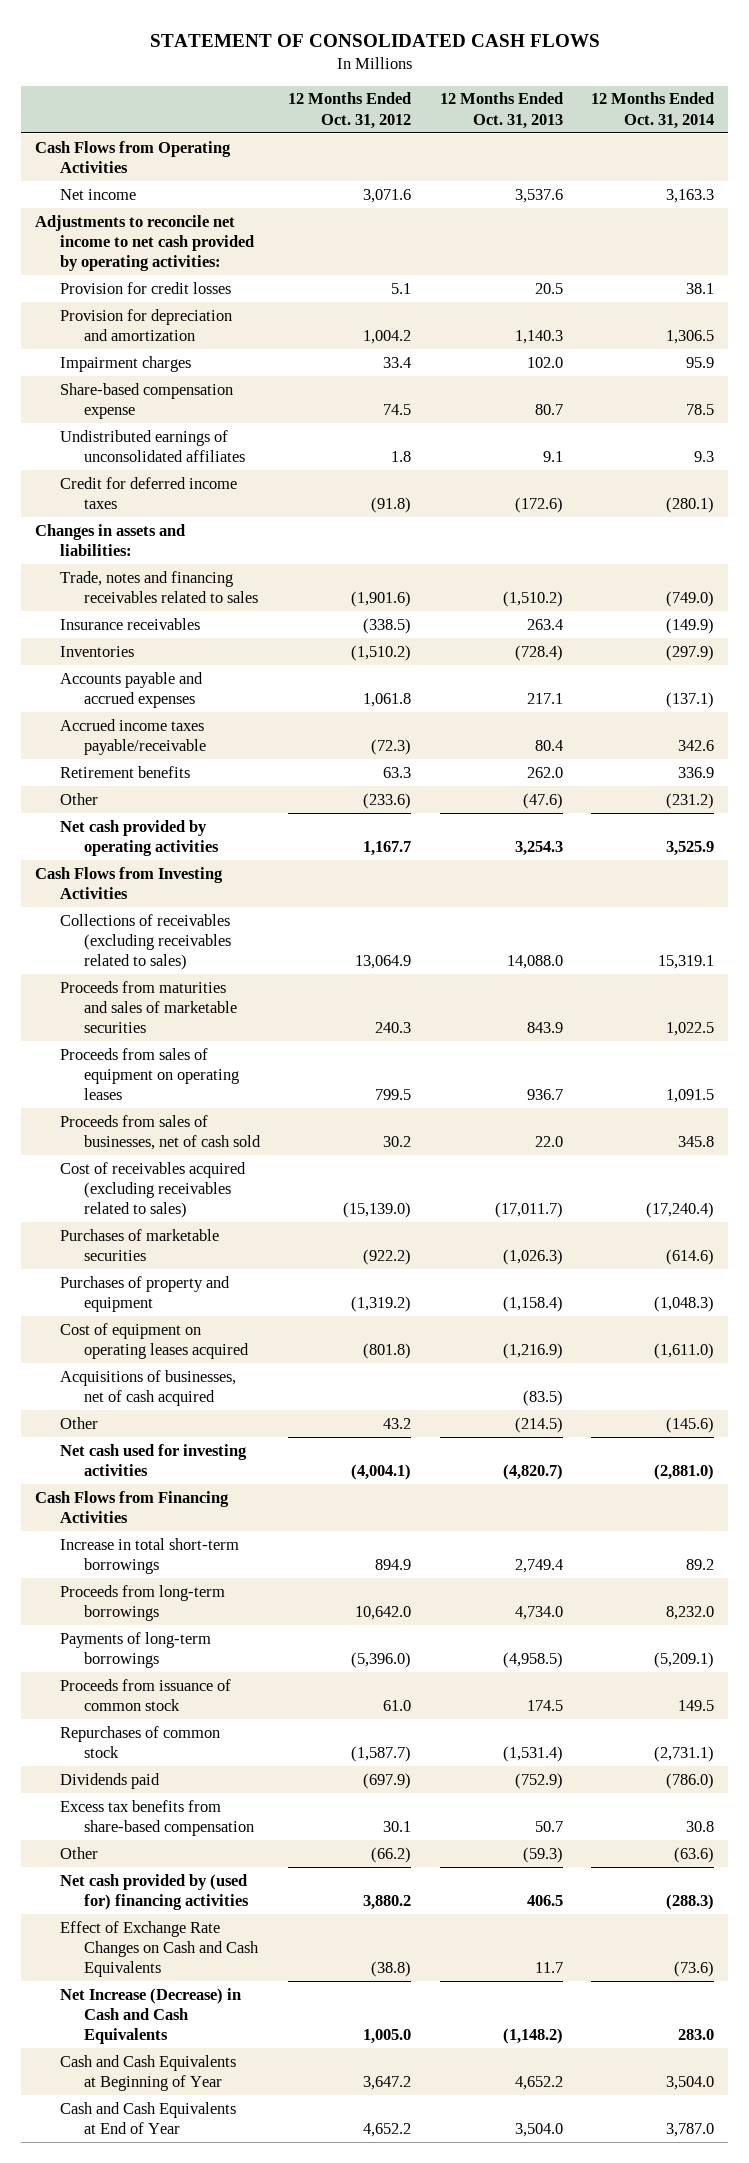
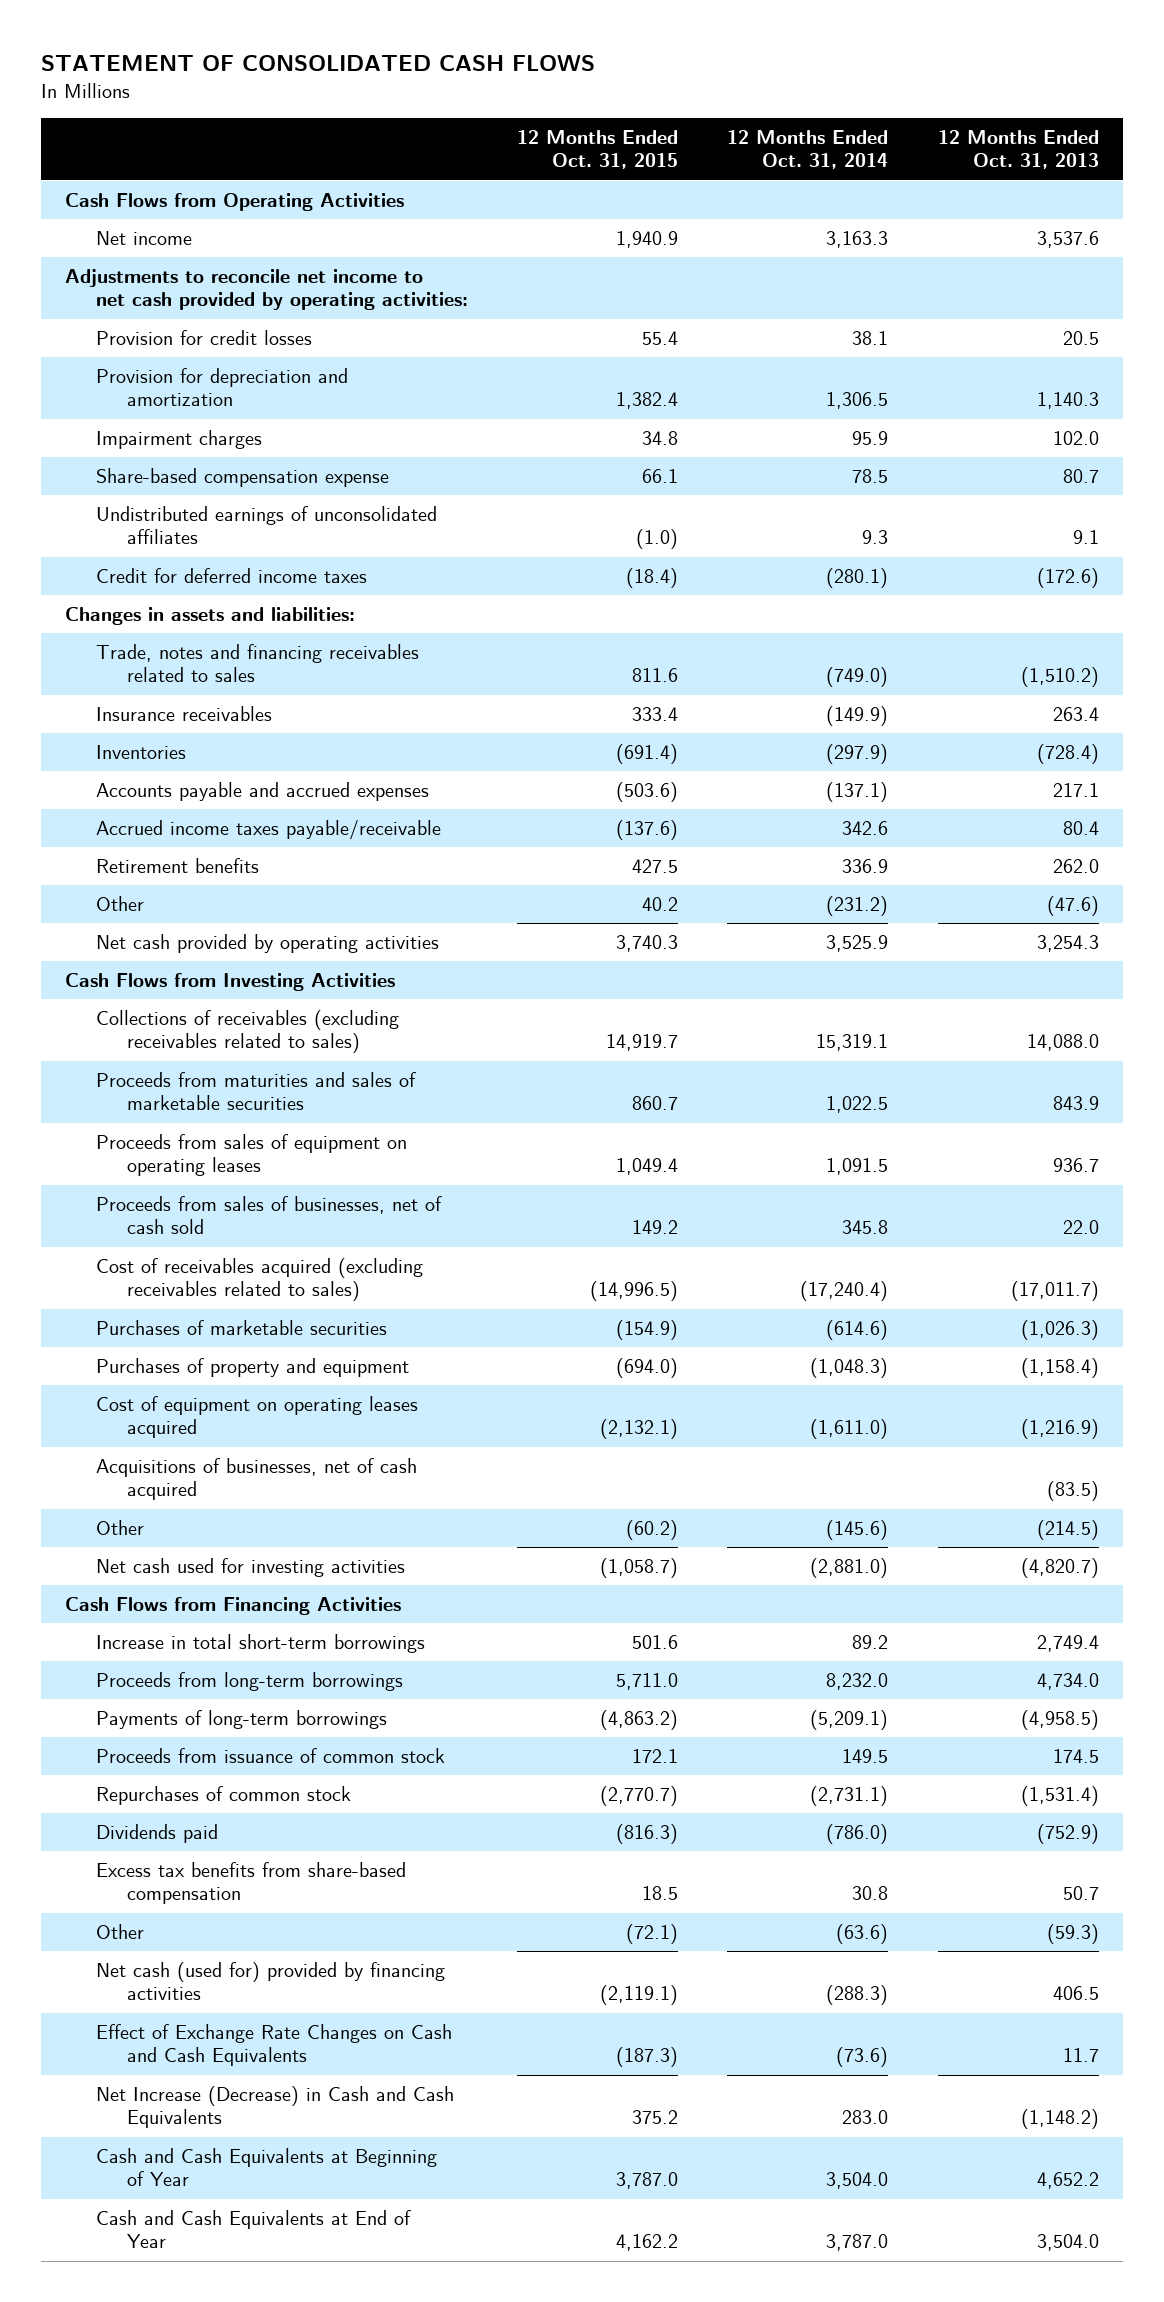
[288,92,412,129] 12 Months Ended Oct. 31, 2012 -> none
none -> [517,130,679,170] 12 Months Ended Oct. 31, 2015
[59,1873,250,1911] Net cash provided by (used for) financing activities -> [96,1962,446,2001] Net cash (used for) provided by financing activities

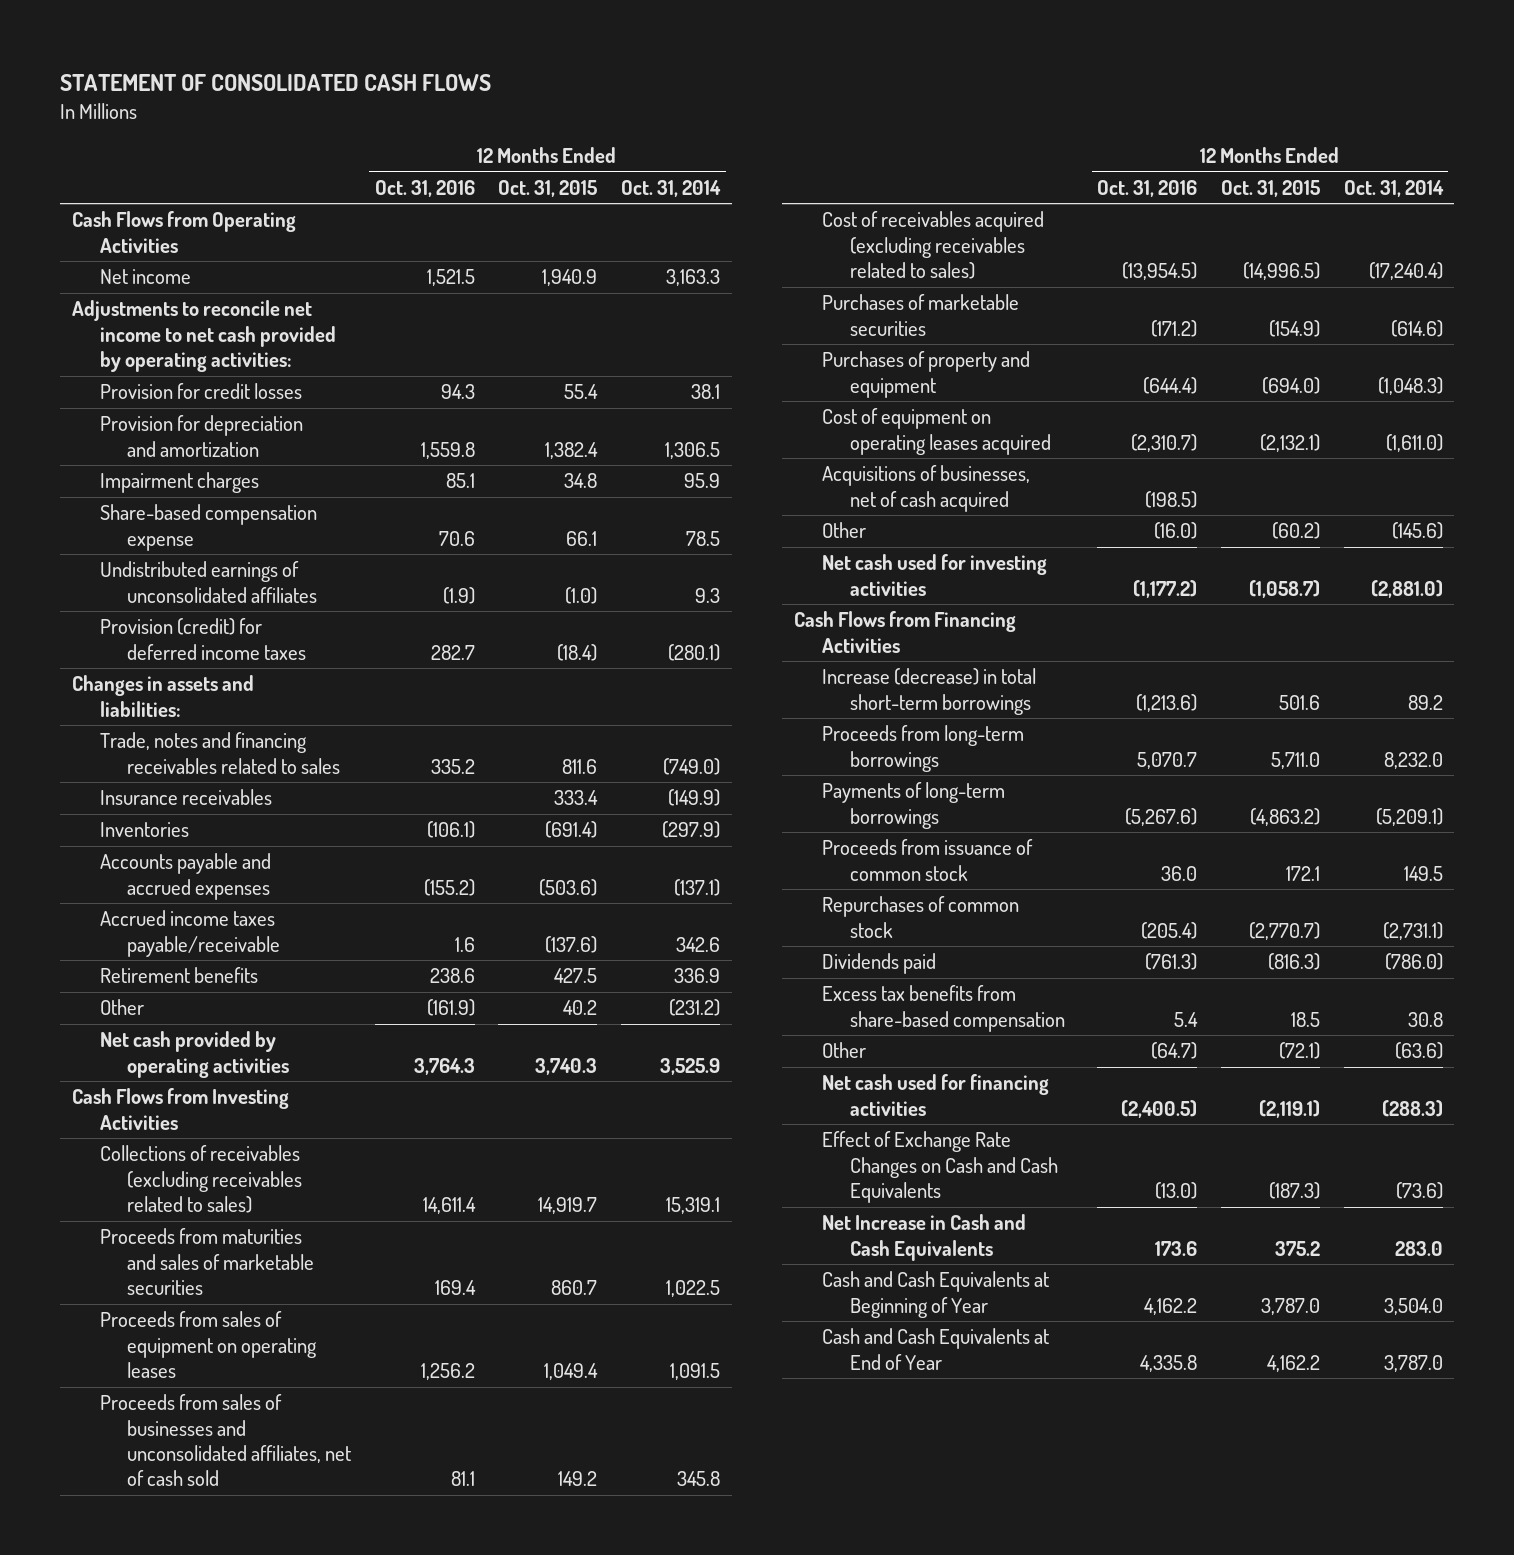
[937,130,1099,170] 12 Months Ended Oct. 31, 2013 -> none
none -> [374,179,475,197] Oct. 31, 2016
[96,568,368,584] Credit for deferred income taxes -> [99,618,307,660] Provision (credit) for deferred income taxes
[96,1196,443,1235] Proceeds from sales of businesses, net of cash sold -> [99,1394,352,1487] Proceeds from sales of businesses and unconsolidated affiliates, net of cash sold
[96,1634,426,1654] Increase in total short-term borrowings -> [822,668,1037,715] Increase (decrease) in total short-term borrowings
[96,1962,446,2001] Net cash (used for) provided by financing activities -> [822,1074,1050,1116] Net cash used for financing activities
[96,2086,455,2129] Net Increase (Decrease) in Cash and Cash Equivalents -> [822,1214,1027,1261] Net Increase in Cash and Cash Equivalents

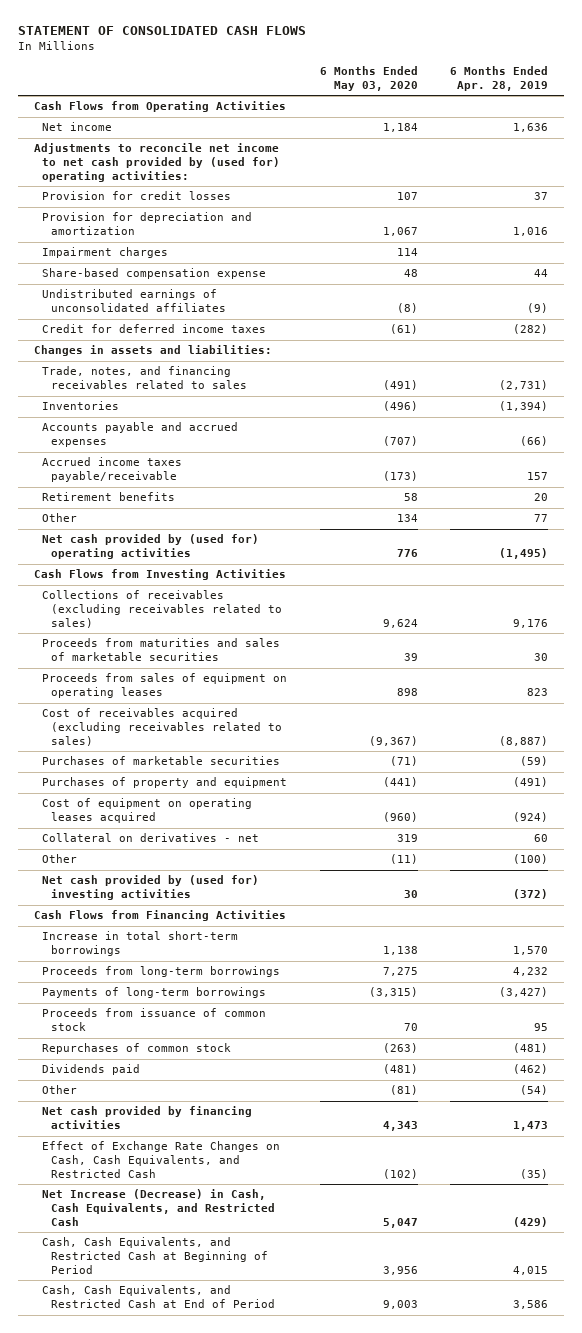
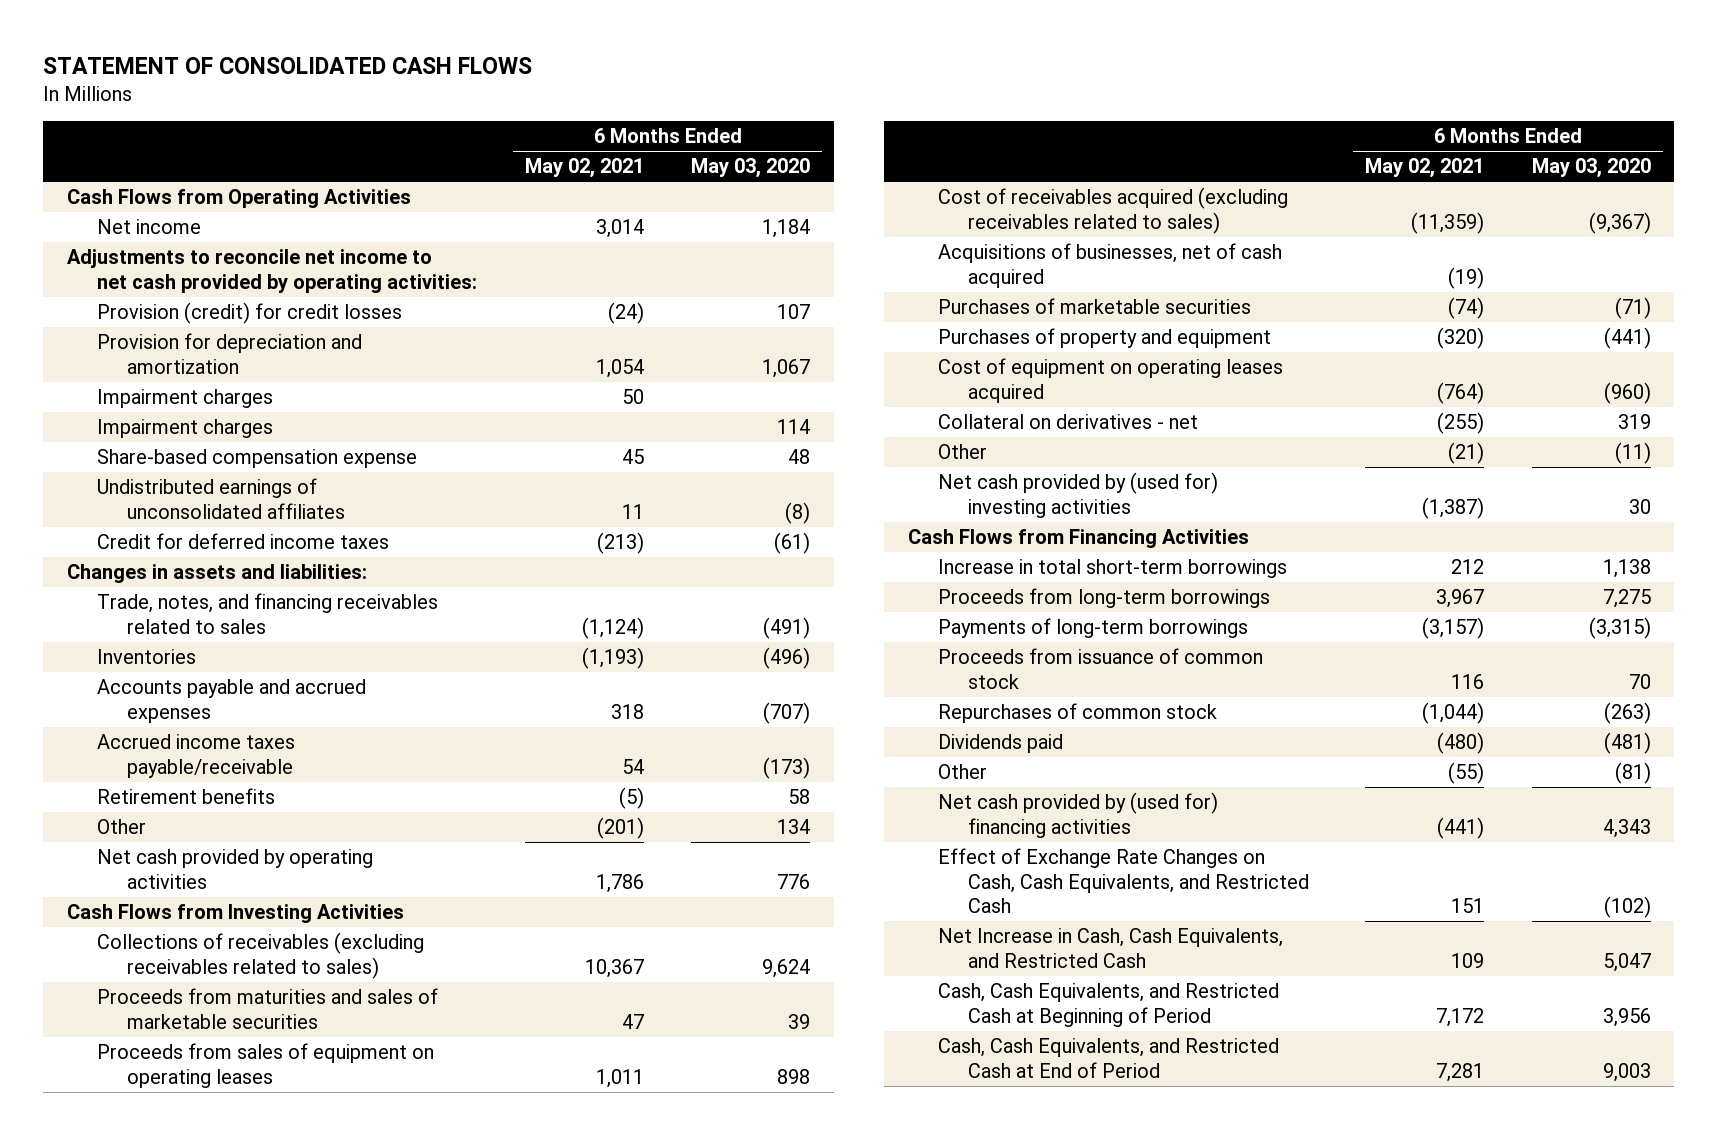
[449,66,548,91] 6 Months Ended Apr. 28, 2019 -> none
none -> [524,158,644,179] May 02, 2021
[33,143,281,182] Adjustments to reconcile net income to net cash provided by (used for) operating activities: -> [67,249,478,293] Adjustments to reconcile net income to net cash provided by operating activities:
[42,191,232,201] Provision for credit losses -> [97,302,403,325] Provision (credit) for credit losses
none -> [97,389,274,409] Impairment charges
[42,534,260,560] Net cash provided by (used for) operating activities -> [97,849,374,889] Net cash provided by operating activities
none -> [937,243,1282,288] Acquisitions of businesses, net of cash acquired
[42,1106,253,1130] Net cash provided by financing activities -> [937,792,1218,838] Net cash provided by (used for) financing activities
[42,1189,275,1226] Net Increase (Decrease) in Cash, Cash Equivalents, and Restricted Cash -> [937,928,1283,968] Net Increase in Cash, Cash Equivalents, and Restricted Cash

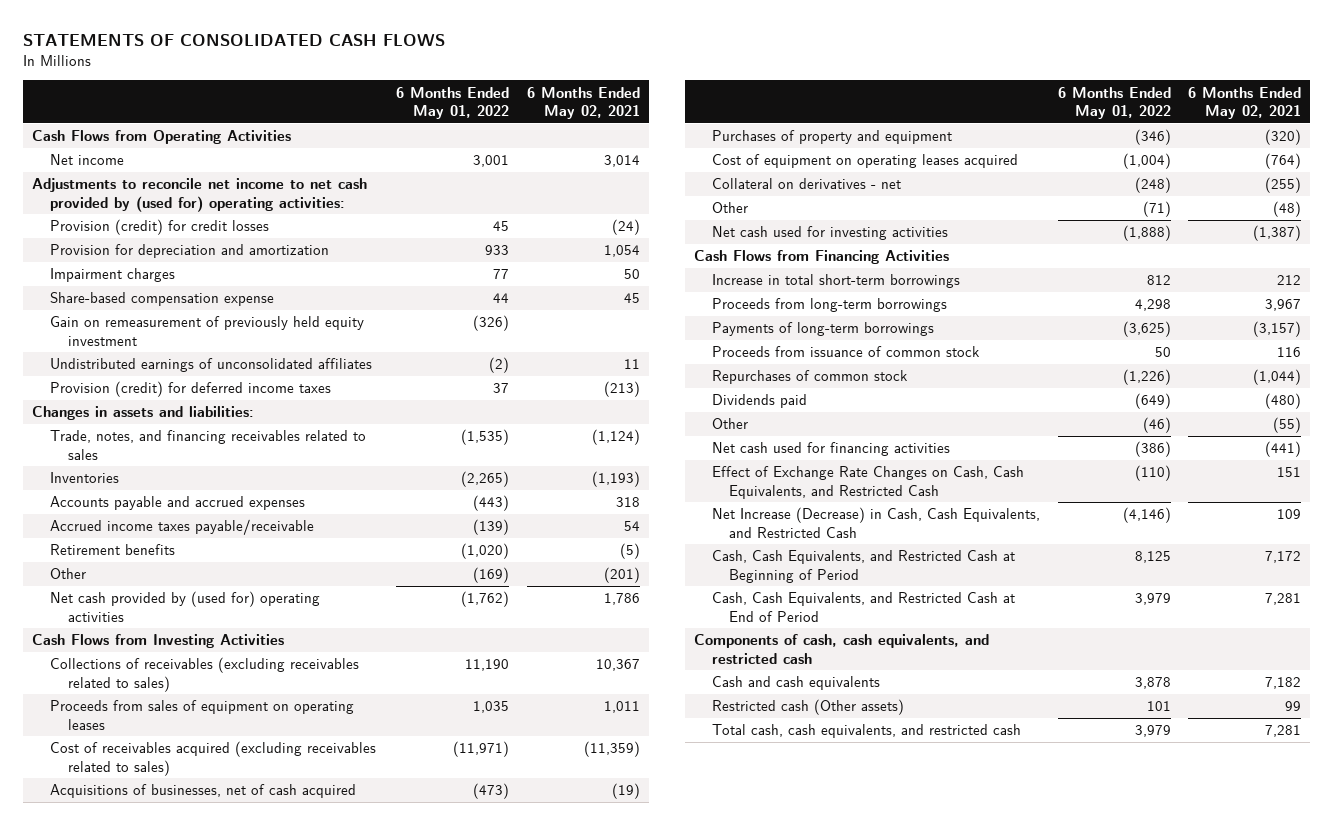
[43,57,533,75] STATEMENT OF CONSOLIDATED CASH FLOWS -> [23,34,446,47] STATEMENTS OF CONSOLIDATED CASH FLOWS
[691,158,811,179] May 03, 2020 -> none
none -> [395,86,509,120] 6 Months Ended May 01, 2022
[67,249,478,293] Adjustments to reconcile net income to net cash provided by operating activities: -> [32,178,368,212] Adjustments to reconcile net income to net cash provided by (used for) operating activities:
[97,419,274,439] Impairment charges -> none
none -> [50,316,365,346] Gain on remeasurement of previously held equity investment
[97,533,390,550] Credit for deferred income taxes -> [50,381,332,398] Provision (credit) for deferred income taxes
[97,849,374,889] Net cash provided by operating activities -> [50,591,321,622] Net cash provided by (used for) operating activities
[97,988,439,1029] Proceeds from maturities and sales of marketable securities -> none
[937,298,1251,315] Purchases of marketable securities -> none
[1448,442,1485,465] (21) -> [1273,201,1302,218] (48)
[937,472,1218,518] Net cash provided by (used for) investing activities -> [711,226,948,241] Net cash used for investing activities
[937,792,1218,838] Net cash provided by (used for) financing activities -> [711,442,950,457] Net cash used for financing activities
[937,928,1283,968] Net Increase in Cash, Cash Equivalents, and Restricted Cash -> [711,507,1040,538] Net Increase (Decrease) in Cash, Cash Equivalents, and Restricted Cash
none -> [694,634,990,664] Components of cash, cash equivalents, and restricted cash
none -> [711,676,880,691] Cash and cash equivalents
none -> [711,699,904,716] Restricted cash (Other assets)
none -> [711,724,1021,739] Total cash, cash equivalents, and restricted cash

